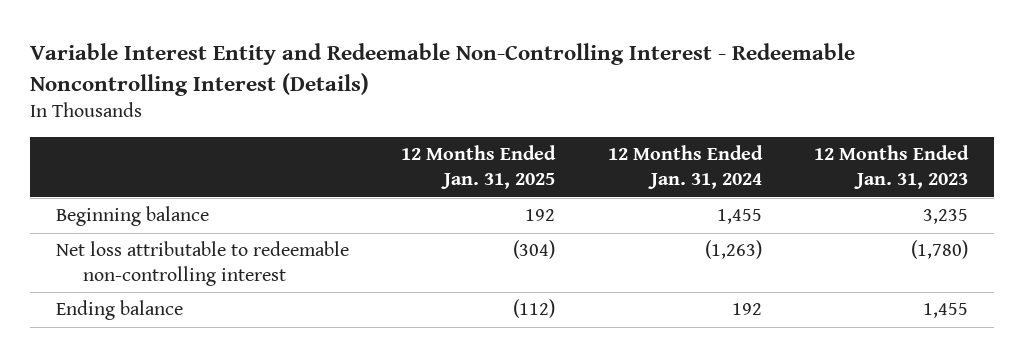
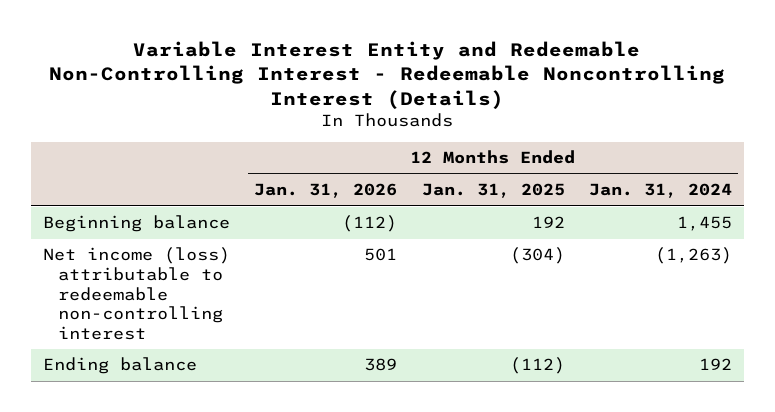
[814,145,970,190] 12 Months Ended Jan. 31, 2023 -> none
none -> [254,183,398,199] Jan. 31, 2026
[56,241,350,287] Net loss attributable to redeemable non-controlling interest -> [43,247,231,340] Net income (loss) attributable to redeemable non-controlling interest

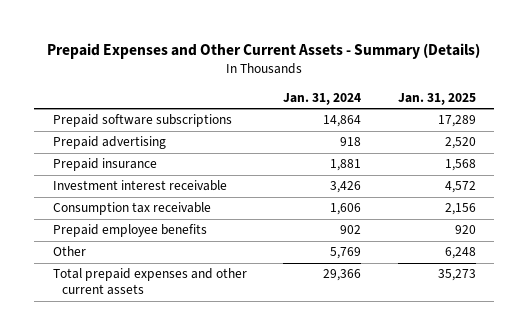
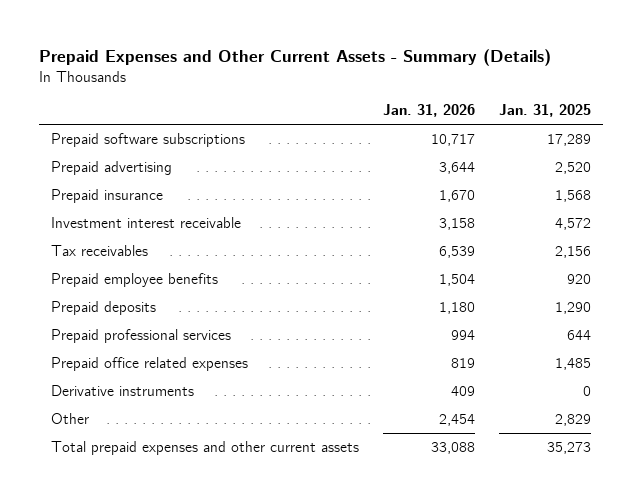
[283,92,362,105] Jan. 31, 2024 -> none
none -> [383,104,476,118] Jan. 31, 2026
[52,202,211,216] Consumption tax receivable -> [51,244,149,256] Tax receivables
none -> [51,300,157,315] Prepaid deposits
none -> [51,328,232,343] Prepaid professional services
none -> [51,356,249,371] Prepaid office related expenses
none -> [51,384,195,396] Derivative instruments
[444,247,476,260] 6,248 -> [555,413,592,426] 2,829

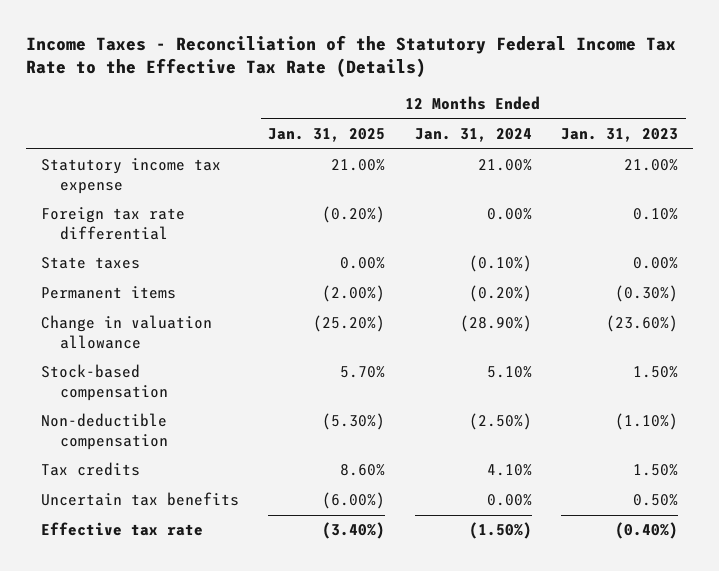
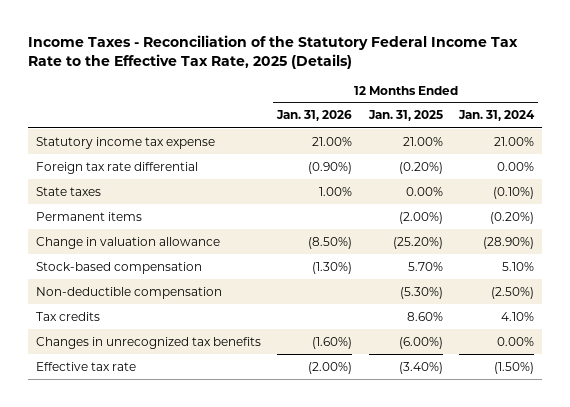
[25,34,676,78] Income Taxes - Reconciliation of the Statutory Federal Income Tax Rate to the Effective Tax Rate (Details) -> [28,34,519,69] Income Taxes - Reconciliation of the Statutory Federal Income Tax Rate to the Effective Tax Rate, 2025 (Details)
[561,128,679,143] Jan. 31, 2023 -> none
none -> [276,110,353,122] Jan. 31, 2026
[40,492,239,507] Uncertain tax benefits -> none
none -> [36,336,262,349] Changes in unrecognized tax benefits

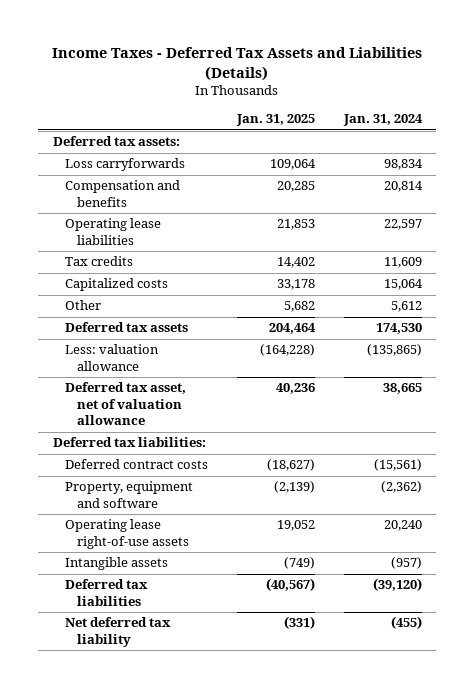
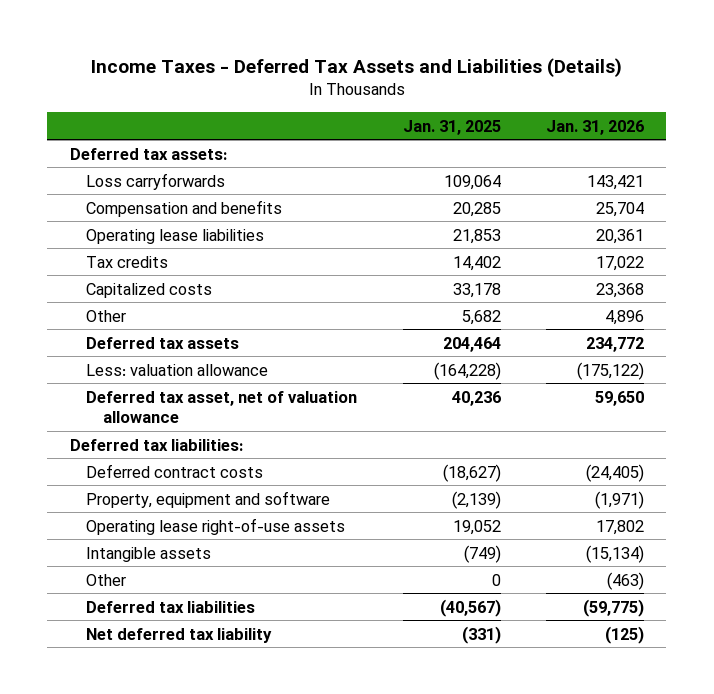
[342,114,423,127] Jan. 31, 2024 -> none
none -> [545,119,644,135] Jan. 31, 2026
none -> [86,573,127,586] Other

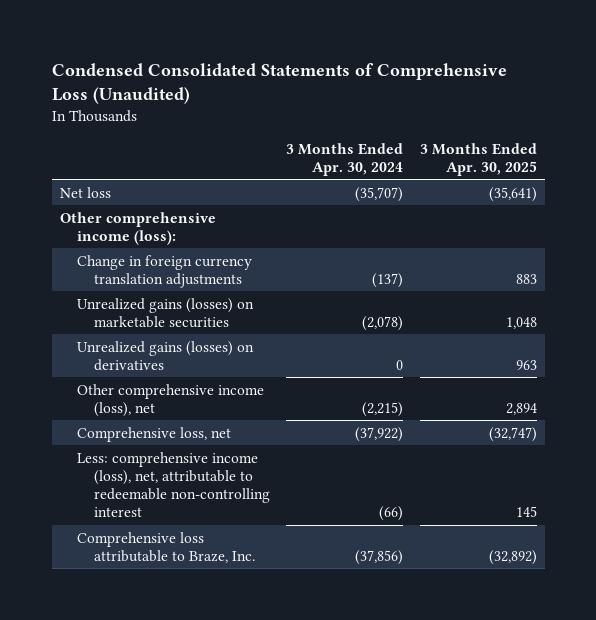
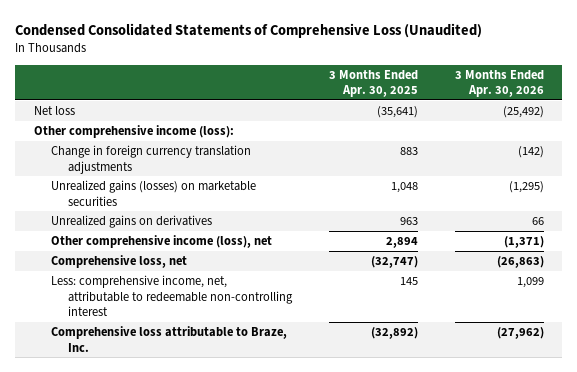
[286,142,404,176] 3 Months Ended Apr. 30, 2024 -> none
none -> [454,69,544,98] 3 Months Ended Apr. 30, 2026
[77,340,255,371] Unrealized gains (losses) on derivatives -> [50,214,212,228] Unrealized gains on derivatives
[77,451,271,518] Less: comprehensive income (loss), net, attributable to redeemable non-controlling interest -> [50,274,294,317] Less: comprehensive income, net, attributable to redeemable non-controlling interest

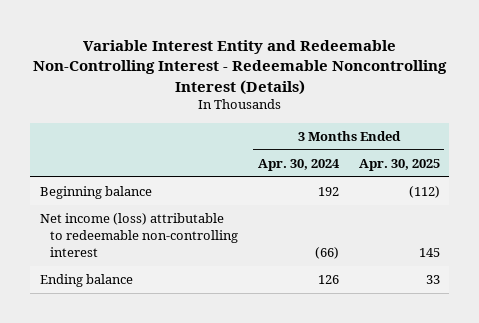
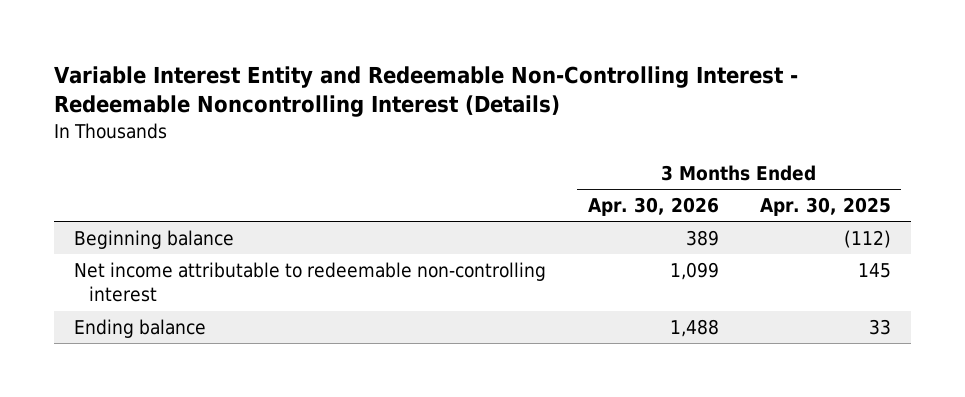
[257,159,340,172] Apr. 30, 2024 -> none
none -> [587,197,719,217] Apr. 30, 2026
[39,213,239,258] Net income (loss) attributable to redeemable non-controlling interest -> [74,262,547,303] Net income attributable to redeemable non-controlling interest

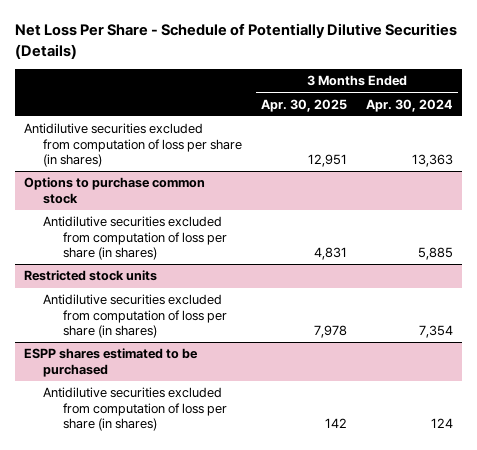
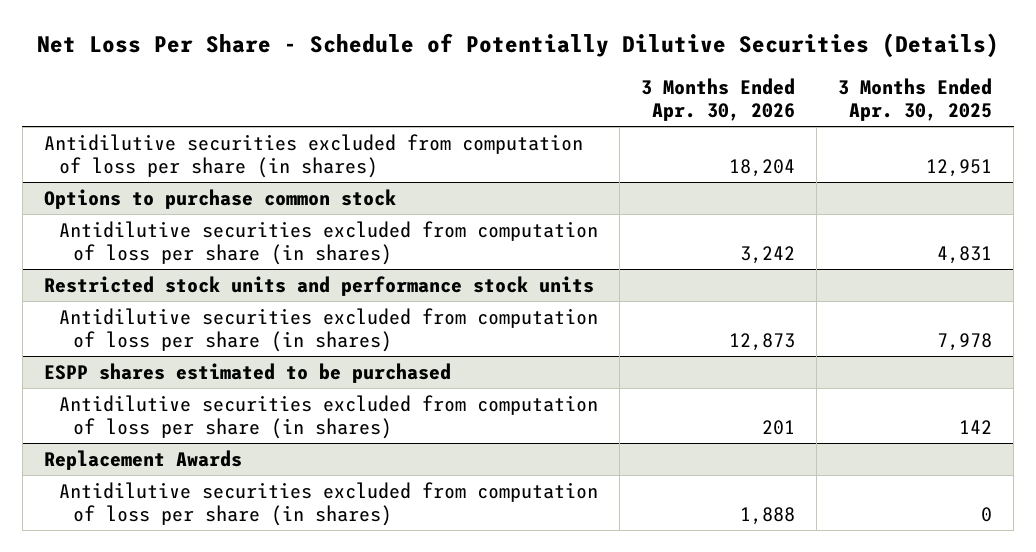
[365,98,453,112] Apr. 30, 2024 -> none
none -> [640,78,795,122] 3 Months Ended Apr. 30, 2026
[24,270,158,282] Restricted stock units -> [43,275,594,296] Restricted stock units and performance stock units
none -> [43,449,242,470] Replacement Awards
none -> [58,481,598,526] Antidilutive securities excluded from computation of loss per share (in shares)

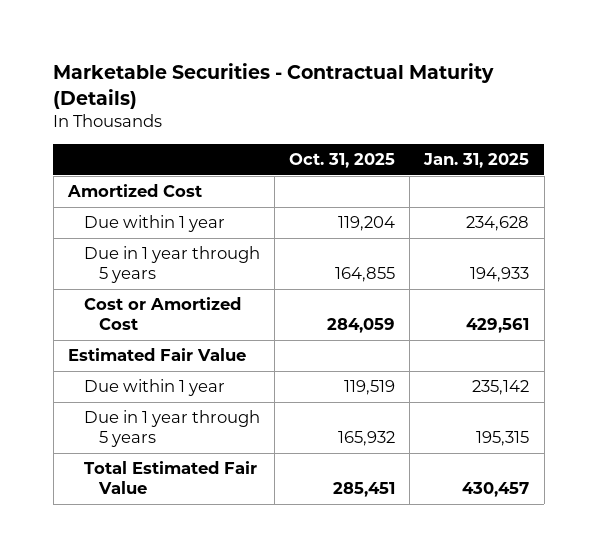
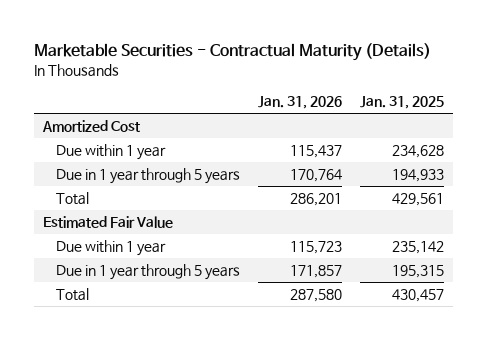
[289,153,396,169] Oct. 31, 2025 -> none
none -> [258,96,343,110] Jan. 31, 2026
[83,297,241,331] Cost or Amortized Cost -> [55,191,89,205] Total
[83,461,257,495] Total Estimated Fair Value -> [55,287,89,301] Total

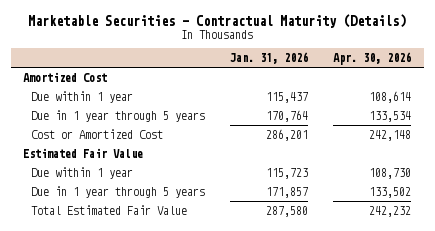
[360,96,445,110] Jan. 31, 2025 -> none
none -> [333,52,412,66] Apr. 30, 2026
[55,191,89,205] Total -> [30,128,163,139] Cost or Amortized Cost
[55,287,89,301] Total -> [30,204,187,215] Total Estimated Fair Value

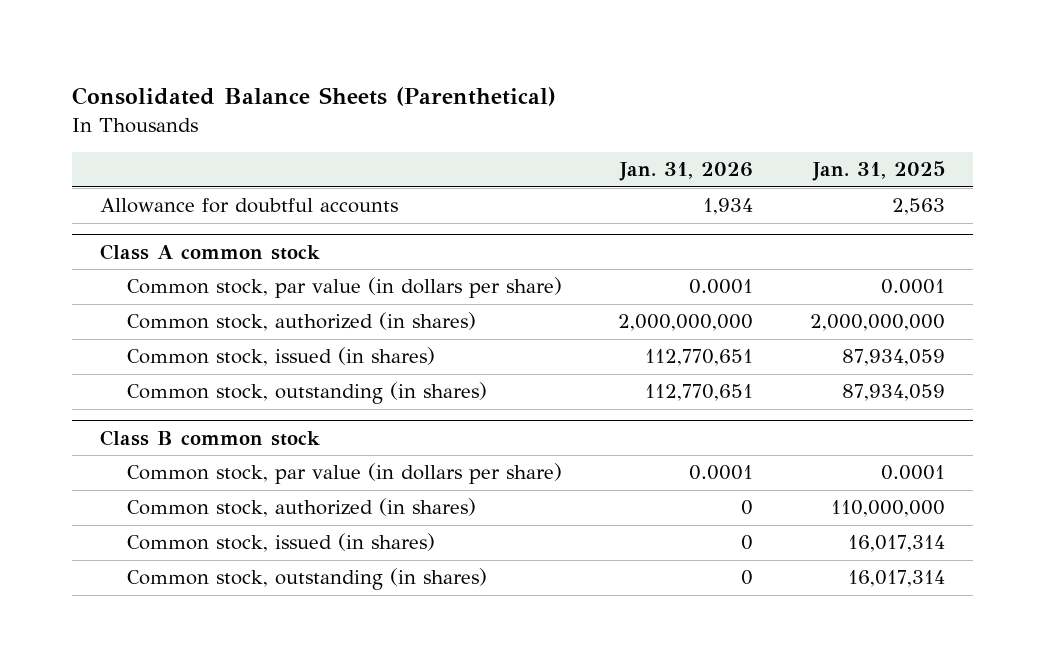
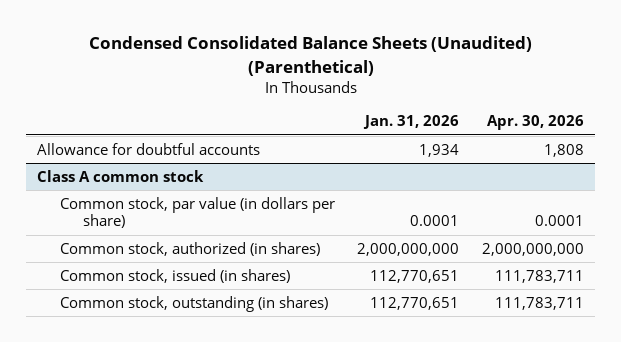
[71,86,556,106] Consolidated Balance Sheets (Parenthetical) -> [88,36,532,76] Condensed Consolidated Balance Sheets (Unaudited) (Parenthetical)
[811,161,945,182] Jan. 31, 2025 -> none
none -> [486,115,584,131] Apr. 30, 2026
[99,430,320,447] Class B common stock -> none
[127,463,563,485] Common stock, par value (in dollars per share) -> none
[127,498,477,518] Common stock, authorized (in shares) -> none
[127,533,436,553] Common stock, issued (in shares) -> none
[127,568,488,591] Common stock, outstanding (in shares) -> none

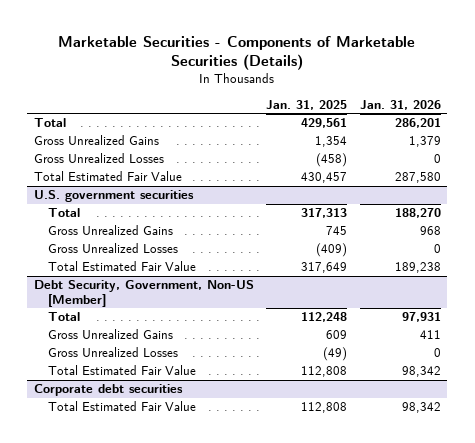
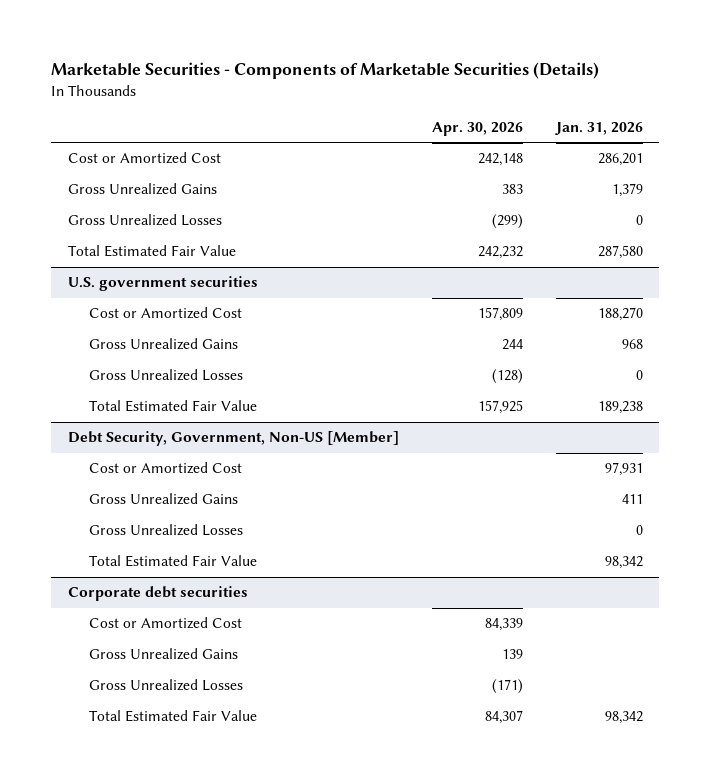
[266,99,348,110] Jan. 31, 2025 -> none
none -> [431,122,523,137] Apr. 30, 2026
[33,118,66,128] Total -> [67,152,221,165] Cost or Amortized Cost
[48,208,81,218] Total -> [89,307,243,320] Cost or Amortized Cost
[48,312,81,322] Total -> [89,462,243,475] Cost or Amortized Cost
none -> [89,617,243,630] Cost or Amortized Cost
none -> [89,648,239,661] Gross Unrealized Gains
none -> [89,679,244,692] Gross Unrealized Losses

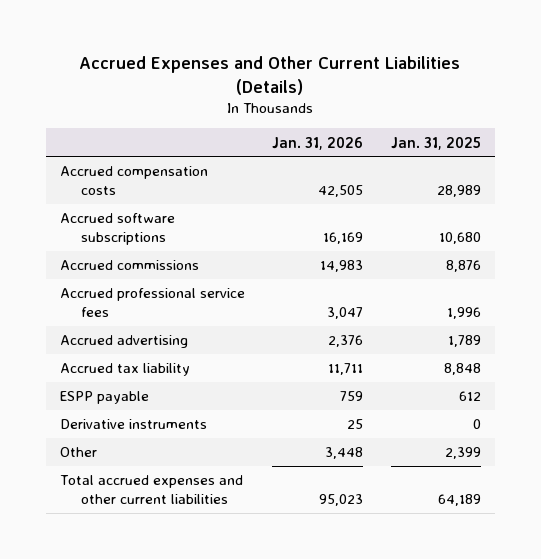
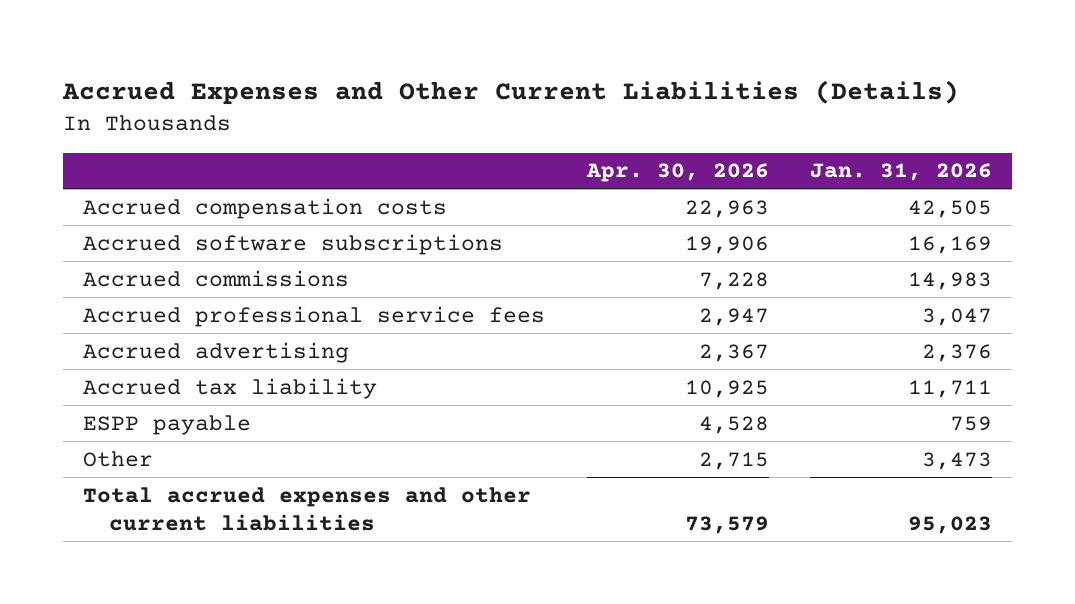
[391,136,482,150] Jan. 31, 2025 -> none
none -> [585,163,769,183] Apr. 30, 2026
[59,419,207,430] Derivative instruments -> none
[325,447,364,460] 3,448 -> [921,451,992,470] 3,473

